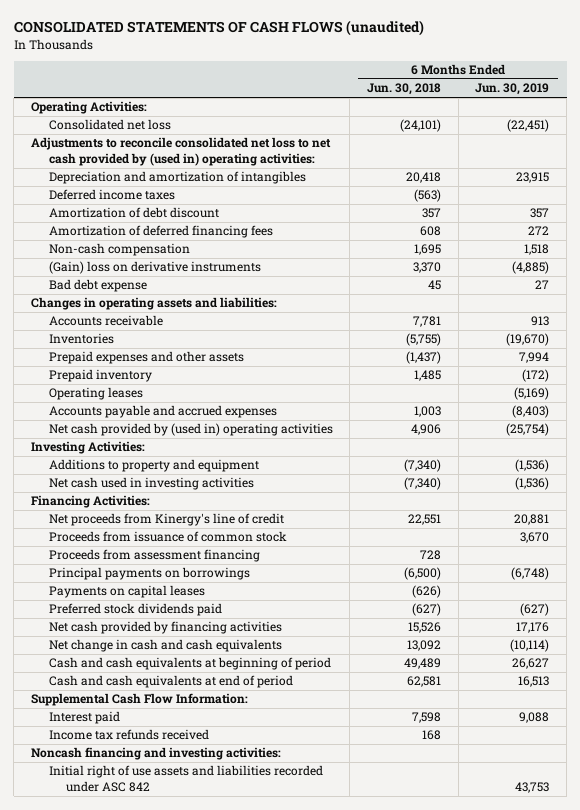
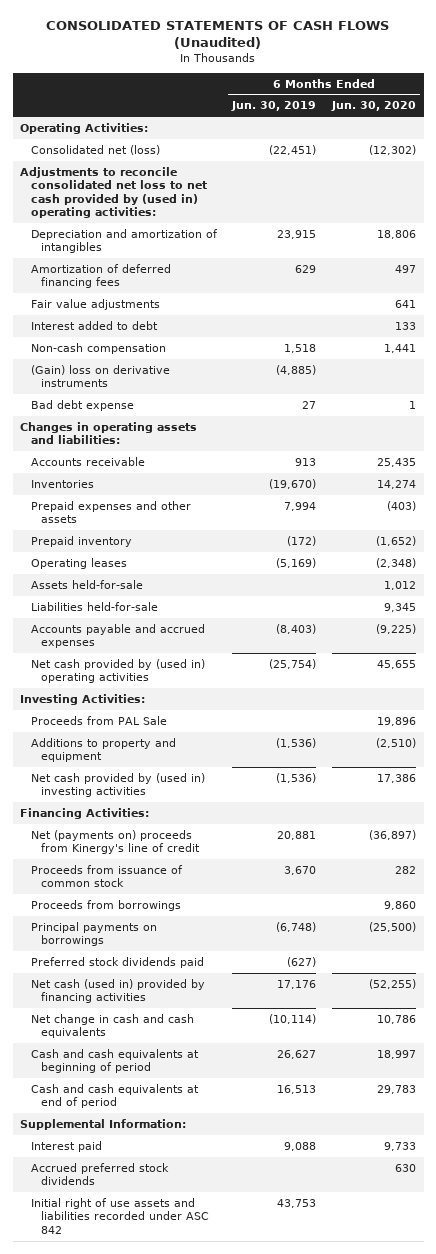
[13,20,424,37] CONSOLIDATED STATEMENTS OF CASH FLOWS (unaudited) -> [46,20,390,49] CONSOLIDATED STATEMENTS OF CASH FLOWS (Unaudited)
[367,83,442,96] Jun. 30, 2018 -> none
none -> [330,101,416,112] Jun. 30, 2020
[48,119,171,131] Consolidated net loss -> [30,144,160,155] Consolidated net (loss)
[48,189,175,201] Deferred income taxes -> none
[48,207,219,219] Amortization of debt discount -> none
[528,226,550,236] 272 -> [295,264,317,273] 629
none -> [30,298,160,310] Fair value adjustments
none -> [30,320,158,330] Interest added to debt
none -> [30,579,143,589] Assets held-for-sale
none -> [30,601,158,611] Liabilities held-for-sale
none -> [30,715,167,725] Proceeds from PAL Sale
[48,477,254,491] Net cash used in investing activities -> [30,772,205,798] Net cash provided by (used in) investing activities
[48,513,284,527] Net proceeds from Kinergy's line of credit -> [30,829,201,855] Net (payments on) proceeds from Kinergy's line of credit
[48,549,260,563] Proceeds from assessment financing -> none
none -> [30,899,181,911] Proceeds from borrowings
[48,585,205,599] Payments on capital leases -> none
[48,621,282,635] Net cash provided by financing activities -> [30,978,205,1004] Net cash (used in) provided by financing activities
[30,693,248,707] Supplemental Cash Flow Information: -> [20,1118,187,1130] Supplemental Information:
[48,729,209,741] Income tax refunds received -> none
[30,747,281,761] Noncash financing and investing activities: -> none
none -> [30,1162,169,1186] Accrued preferred stock dividends

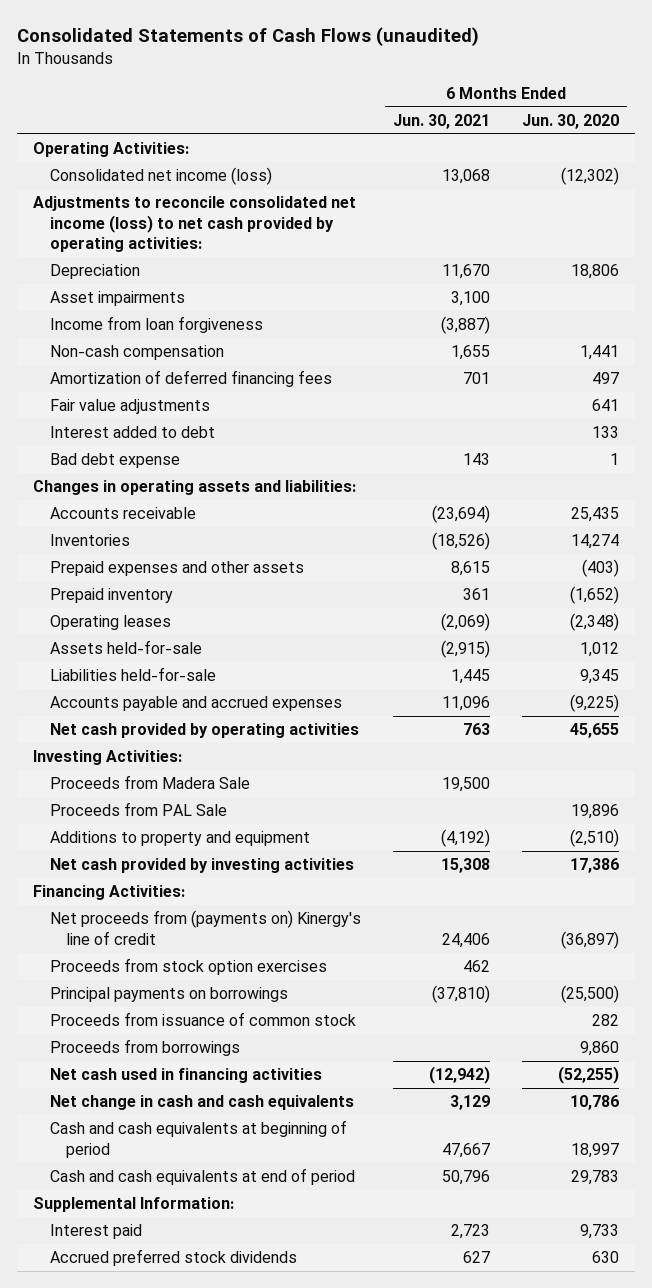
[46,20,390,49] CONSOLIDATED STATEMENTS OF CASH FLOWS (Unaudited) -> [17,27,480,47] Consolidated Statements of Cash Flows (unaudited)
[231,101,317,112] Jun. 30, 2019 -> none
none -> [392,113,490,129] Jun. 30, 2021
[30,144,160,155] Consolidated net (loss) -> [49,167,272,186] Consolidated net income (loss)
[20,166,207,219] Adjustments to reconcile consolidated net loss to net cash provided by (used in) operating activities: -> [33,196,357,253] Adjustments to reconcile consolidated net income (loss) to net cash provided by operating activities:
[30,228,218,254] Depreciation and amortization of intangibles -> [49,264,140,280] Depreciation
none -> [49,291,185,307] Asset impairments
none -> [49,316,263,334] Income from loan forgiveness
[30,342,166,354] Non-cash compensation -> [49,345,224,361] Non-cash compensation
[30,364,170,388] (Gain) loss on derivative instruments -> none
[30,658,205,684] Net cash provided by (used in) operating activities -> [49,723,359,739] Net cash provided by operating activities
none -> [49,775,250,790] Proceeds from Madera Sale
[30,772,205,798] Net cash provided by (used in) investing activities -> [49,858,354,874] Net cash provided by investing activities
[30,829,201,855] Net (payments on) proceeds from Kinergy's line of credit -> [49,910,361,945] Net proceeds from (payments on) Kinergy's line of credit
none -> [49,958,327,976] Proceeds from stock option exercises
[30,921,157,947] Principal payments on borrowings -> [49,987,288,1003] Principal payments on borrowings
[30,956,204,968] Preferred stock dividends paid -> none
[30,978,205,1004] Net cash (used in) provided by financing activities -> [49,1068,322,1084] Net cash used in financing activities
[30,1197,210,1234] Initial right of use assets and liabilities recorded under ASC 842 -> none

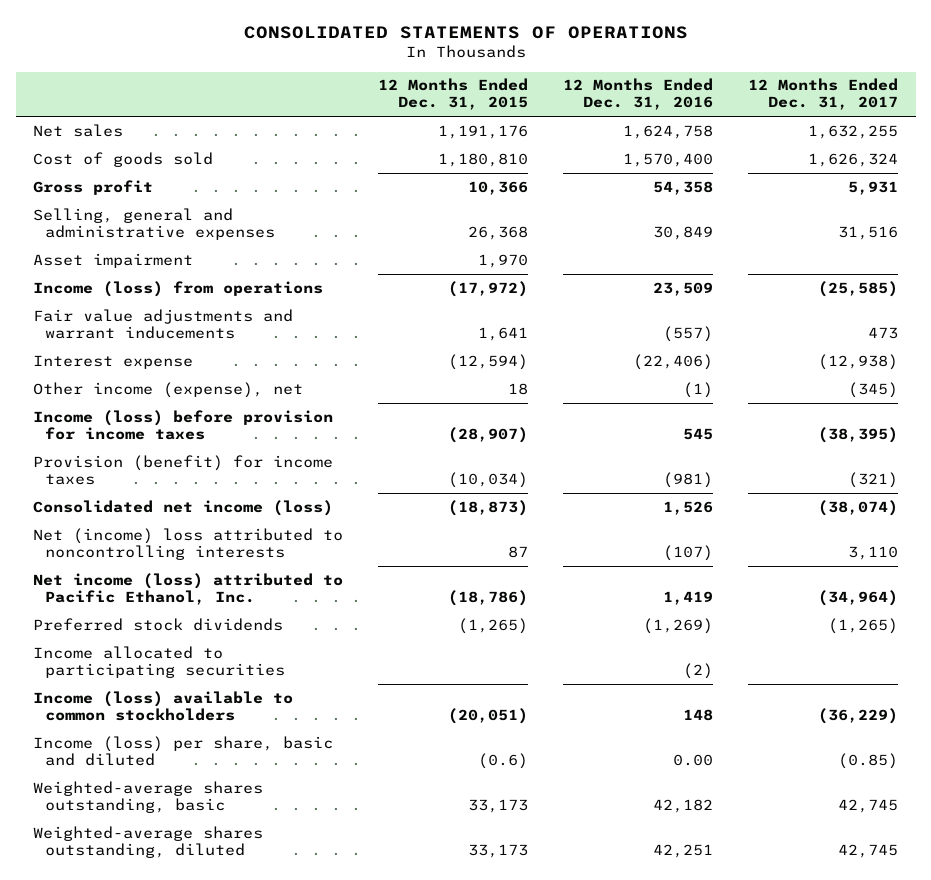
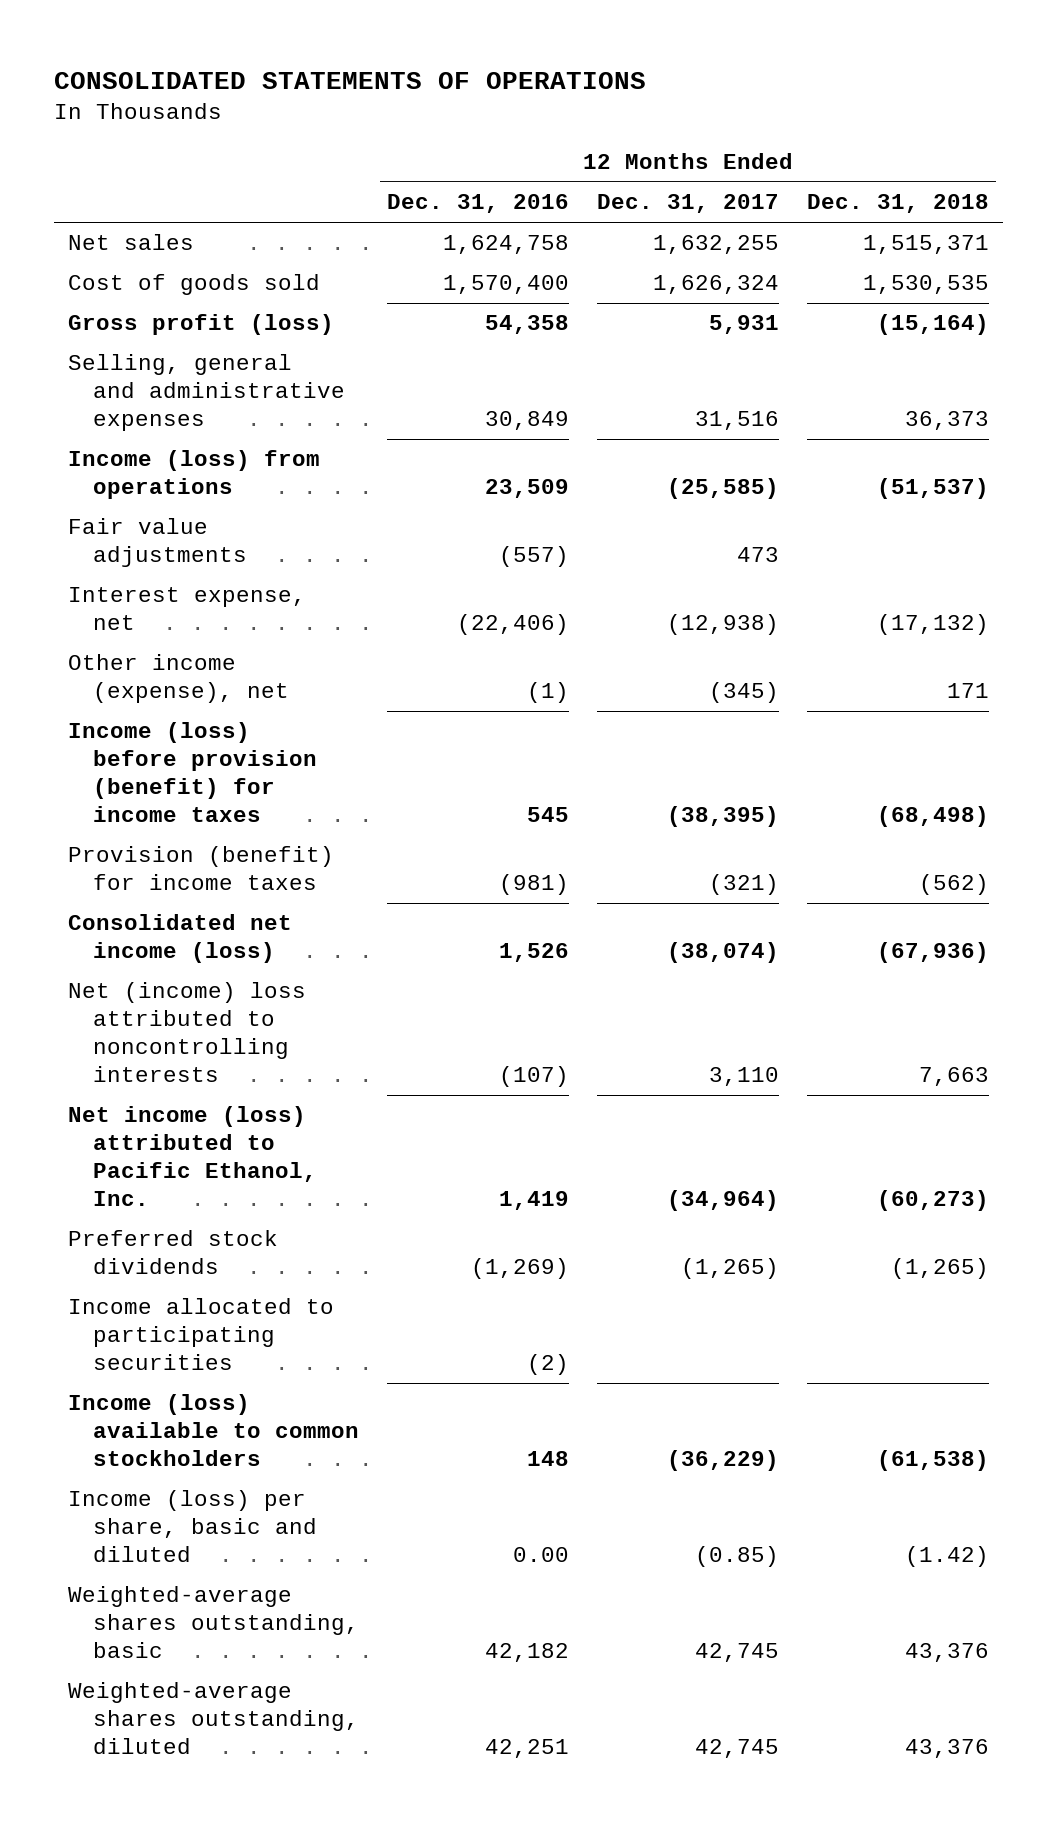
[378,78,529,111] 12 Months Ended Dec. 31, 2015 -> none
none -> [806,194,989,214] Dec. 31, 2018
[33,179,154,195] Gross profit -> [68,314,335,336] Gross profit (loss)
[33,252,194,268] Asset impairment -> none
[33,308,294,339] Fair value adjustments and warrant inducements -> [68,518,247,568] Fair value adjustments
[33,354,194,369] Interest expense -> [68,587,307,631] Interest expense, net
[33,409,334,440] Income (loss) before provision for income taxes -> [68,722,317,823] Income (loss) before provision (benefit) for income taxes

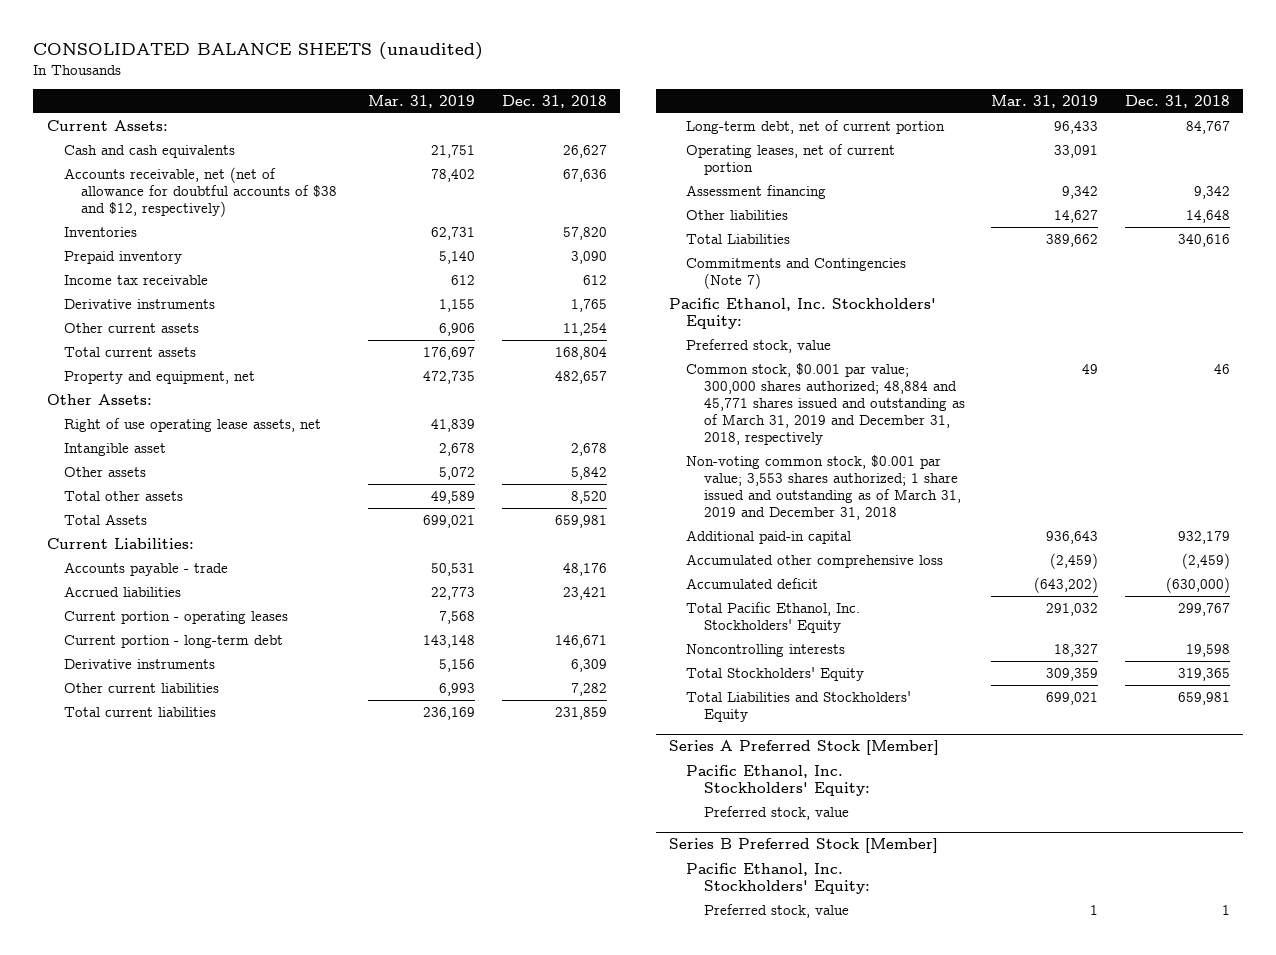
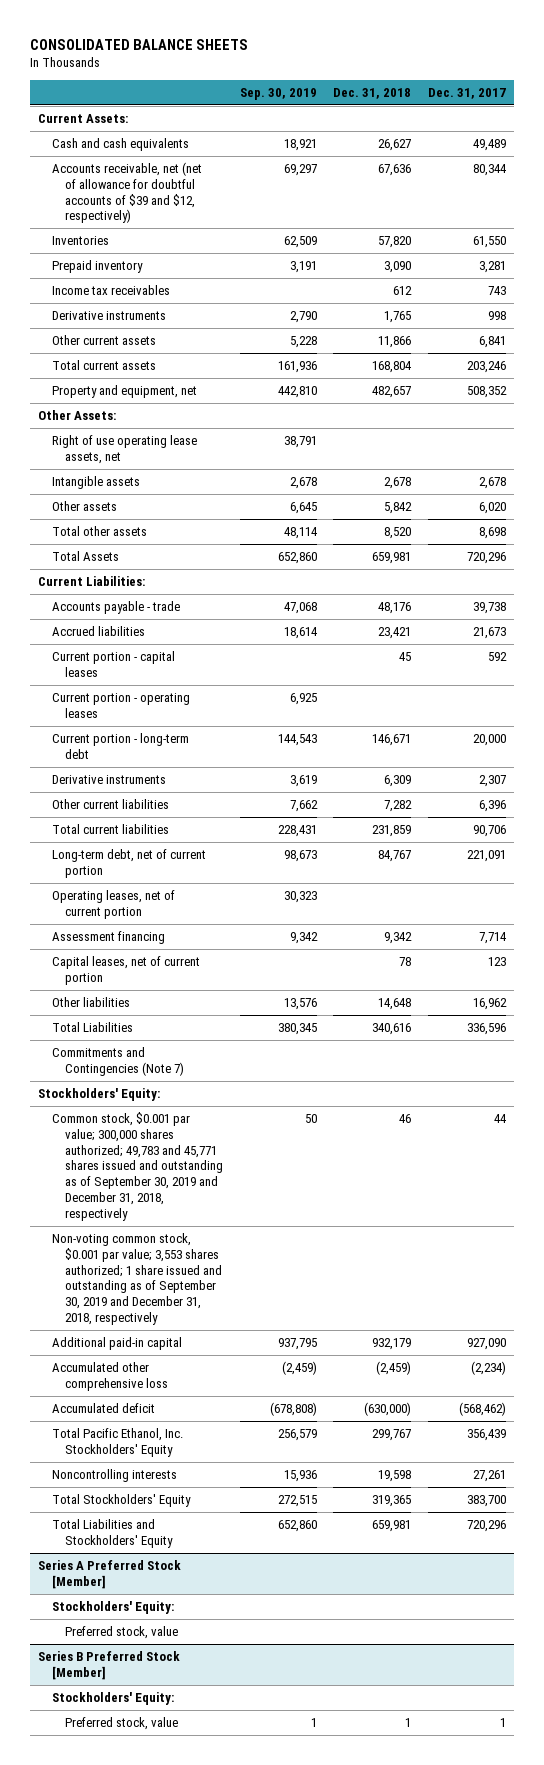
[33,42,484,61] CONSOLIDATED BALANCE SHEETS (unaudited) -> [29,38,248,50] CONSOLIDATED BALANCE SHEETS
[368,94,476,108] Mar. 31, 2019 -> none
none -> [239,87,317,100] Sep. 30, 2019
none -> [427,87,506,99] Dec. 31, 2017
[63,166,337,218] Accounts receivable, net (net of allowance for doubtful accounts of $38 and $12, respectively) -> [51,161,202,224] Accounts receivable, net (net of allowance for doubtful accounts of $39 and $12, respectively)
[63,274,208,285] Income tax receivable -> [51,284,170,295] Income tax receivables
[563,322,608,336] 11,254 -> [378,335,412,348] 11,866
[63,442,166,456] Intangible asset -> [51,475,140,489] Intangible assets
none -> [51,650,175,677] Current portion - capital leases
none -> [51,955,200,985] Capital leases, net of current portion
[669,297,937,330] Pacific Ethanol, Inc. Stockholders' Equity: -> none
[686,338,832,353] Preferred stock, value -> none
none -> [38,1087,161,1101] Stockholders' Equity:
[686,362,965,446] Common stock, $0.001 par value; 300,000 shares authorized; 48,884 and 45,771 shares issued and outstanding as of March 31, 2019 and December 31, 2018, respectively -> [51,1111,224,1221] Common stock, $0.001 par value; 300,000 shares authorized; 49,783 and 45,771 shares issued and outstanding as of September 30, 2019 and December 31, 2018, respectively
[686,454,961,521] Non-voting common stock, $0.001 par value; 3,553 shares authorized; 1 share issued and outstanding as of March 31, 2019 and December 31, 2018 -> [51,1232,223,1326] Non-voting common stock, $0.001 par value; 3,553 shares authorized; 1 share issued and outstanding as of September 30, 2019 and December 31, 2018, respectively
[686,764,870,797] Pacific Ethanol, Inc. Stockholders' Equity: -> none
none -> [51,1600,174,1614] Stockholders' Equity:
[686,862,870,895] Pacific Ethanol, Inc. Stockholders' Equity: -> none
none -> [51,1691,174,1705] Stockholders' Equity:

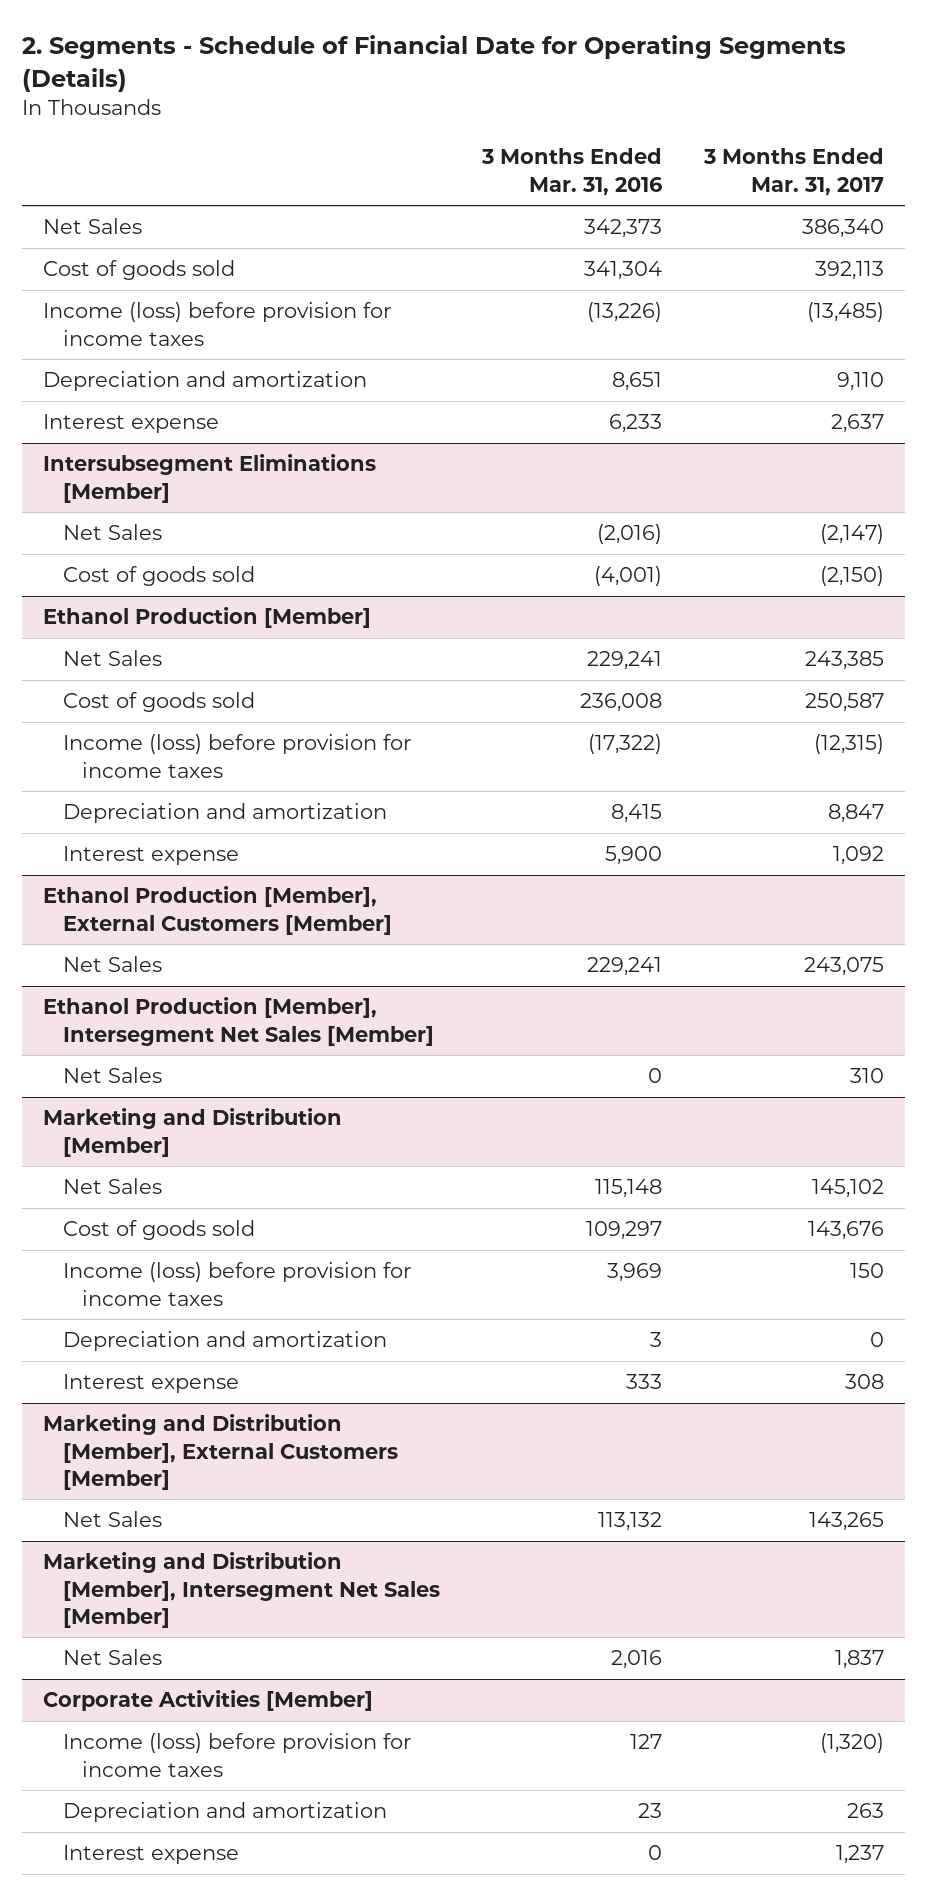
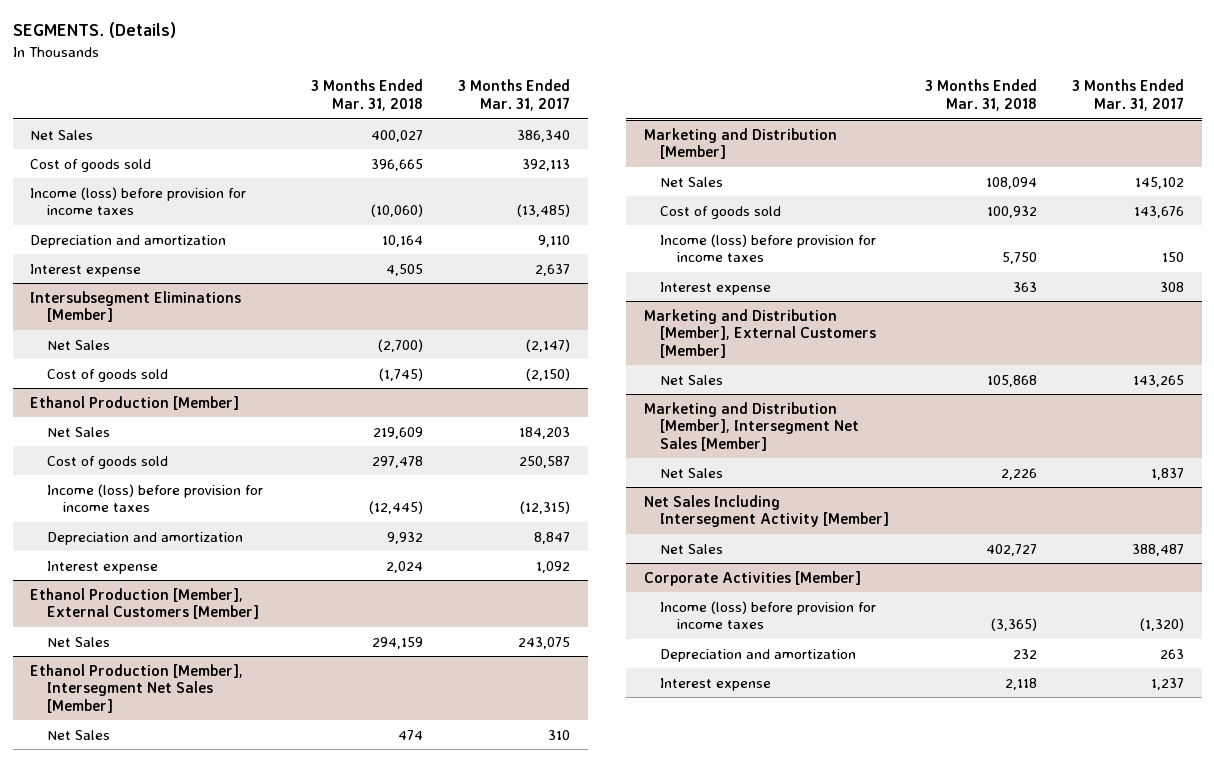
[21,35,846,92] 2. Segments - Schedule of Financial Date for Operating Segments (Details) -> [12,22,176,39] SEGMENTS. (Details)
[480,148,662,196] 3 Months Ended Mar. 31, 2016 -> none
none -> [311,79,424,112] 3 Months Ended Mar. 31, 2018
[805,651,885,671] 243,385 -> [519,426,571,439] 184,203
[62,1331,387,1352] Depreciation and amortization -> none
none -> [643,494,890,528] Net Sales Including Intersegment Activity [Member]
none -> [660,543,724,554] Net Sales

